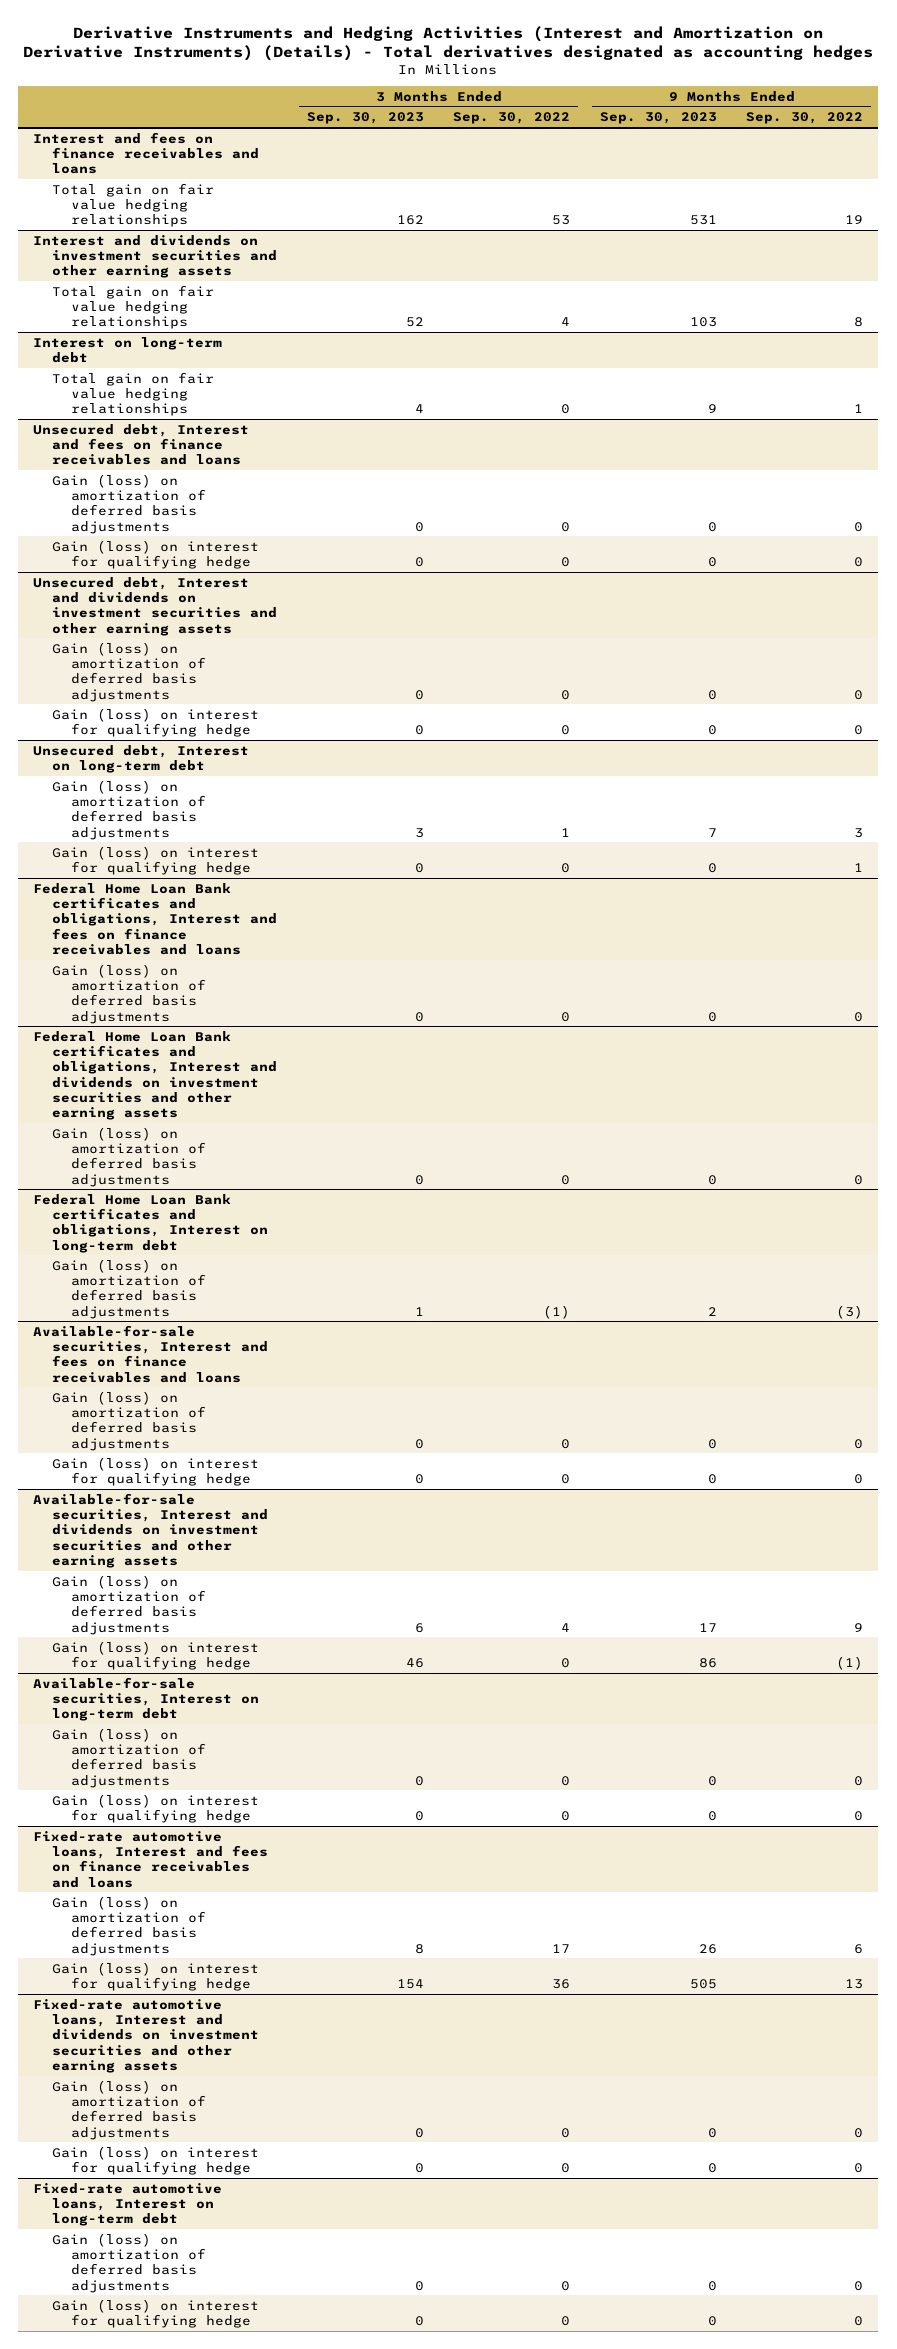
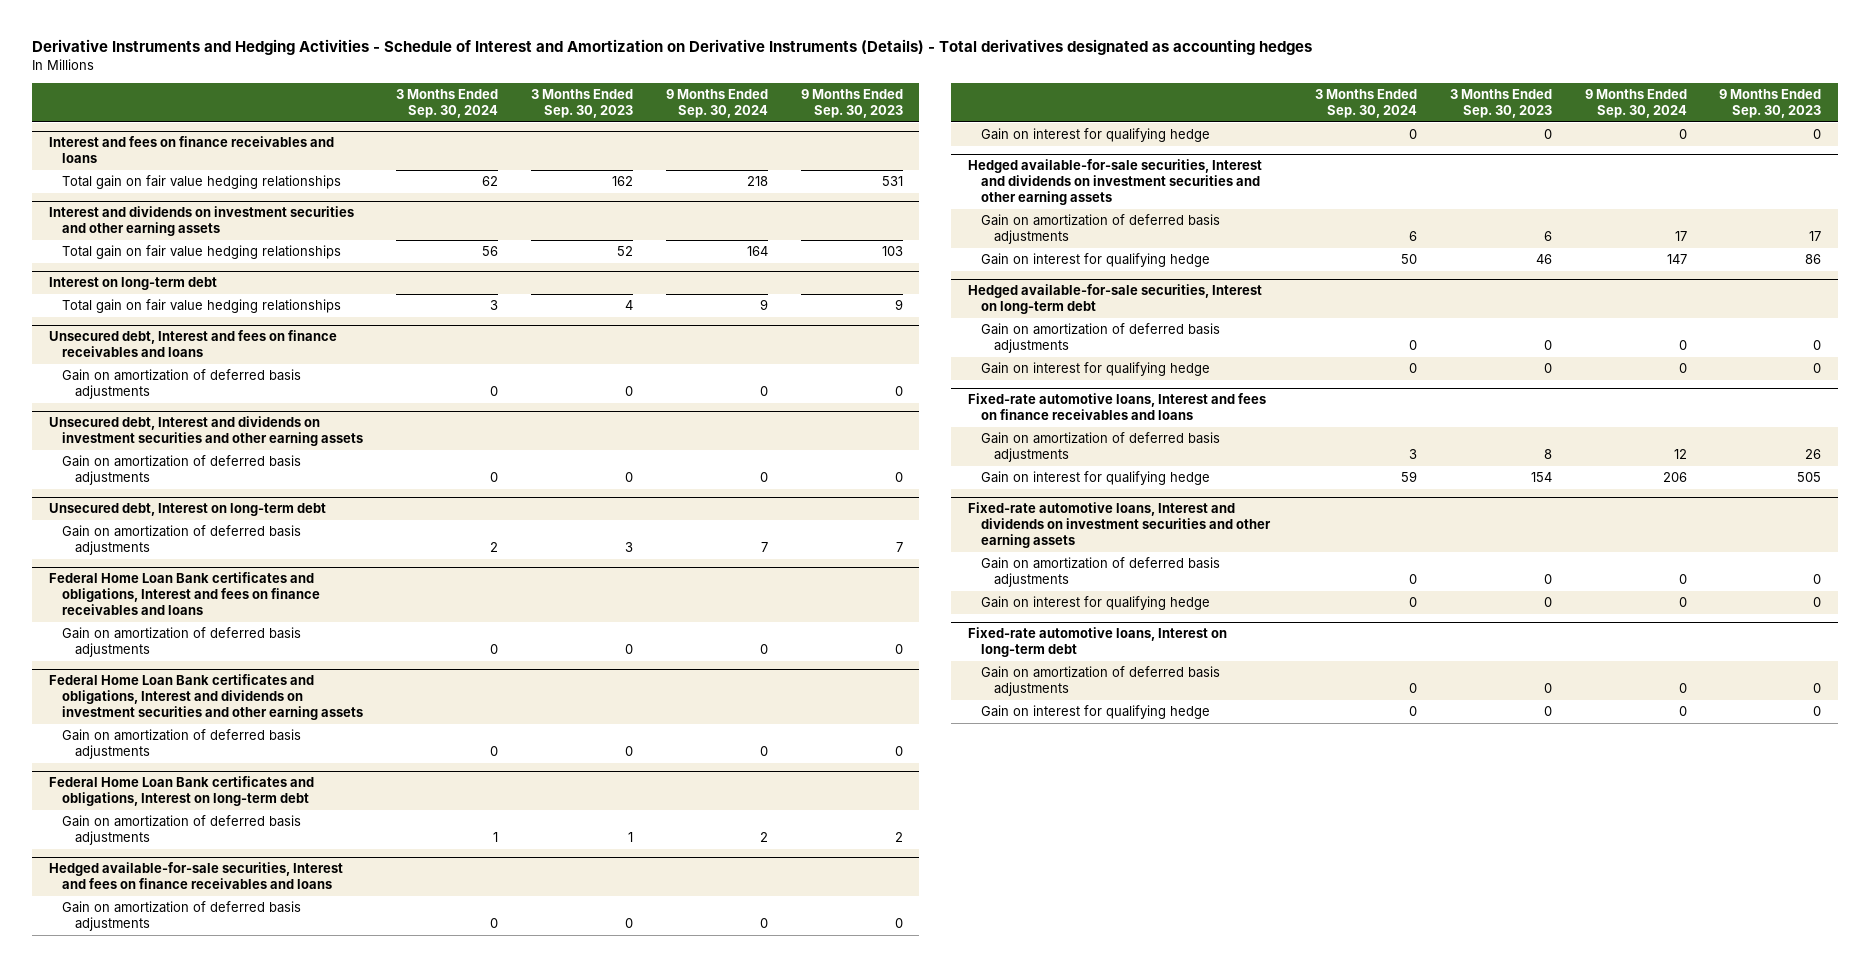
[23,25,874,61] Derivative Instruments and Hedging Activities (Interest and Amortization on Derivative Instruments) (Details) - Total derivatives designated as accounting hedges -> [32,39,1313,56] Derivative Instruments and Hedging Activities - Schedule of Interest and Amortization on Derivative Instruments (Details) - Total derivatives designated as accounting hedges
[453,112,571,125] Sep. 30, 2022 -> none
[746,112,864,125] Sep. 30, 2022 -> none
none -> [395,88,498,118] 3 Months Ended Sep. 30, 2024
none -> [665,88,768,118] 9 Months Ended Sep. 30, 2024
[52,539,260,569] Gain (loss) on interest for qualifying hedge -> none
[52,473,207,534] Gain (loss) on amortization of deferred basis adjustments -> [62,369,302,400] Gain on amortization of deferred basis adjustments
[52,707,260,737] Gain (loss) on interest for qualifying hedge -> none
[52,641,207,702] Gain (loss) on amortization of deferred basis adjustments -> [62,455,302,486] Gain on amortization of deferred basis adjustments
[52,845,260,875] Gain (loss) on interest for qualifying hedge -> none
[52,779,207,840] Gain (loss) on amortization of deferred basis adjustments -> [62,525,302,556] Gain on amortization of deferred basis adjustments
[52,963,207,1024] Gain (loss) on amortization of deferred basis adjustments -> [62,627,302,658] Gain on amortization of deferred basis adjustments
[52,1126,207,1187] Gain (loss) on amortization of deferred basis adjustments -> [62,729,302,760] Gain on amortization of deferred basis adjustments
[52,1258,207,1319] Gain (loss) on amortization of deferred basis adjustments -> [62,815,302,846] Gain on amortization of deferred basis adjustments
[33,1324,269,1383] Available-for-sale securities, Interest and fees on finance receivables and loans -> [48,862,343,890] Hedged available-for-sale securities, Interest and fees on finance receivables and loans
[52,1390,207,1451] Gain (loss) on amortization of deferred basis adjustments -> [62,901,302,932] Gain on amortization of deferred basis adjustments
[52,1456,260,1486] Gain (loss) on interest for qualifying hedge -> [980,128,1210,143] Gain on interest for qualifying hedge
[33,1492,269,1568] Available-for-sale securities, Interest and dividends on investment securities and other earning assets -> [967,159,1262,206] Hedged available-for-sale securities, Interest and dividends on investment securities and other earning assets
[52,1574,207,1635] Gain (loss) on amortization of deferred basis adjustments -> [980,214,1220,245] Gain on amortization of deferred basis adjustments
[52,1640,260,1670] Gain (loss) on interest for qualifying hedge -> [980,253,1210,268] Gain on interest for qualifying hedge
[33,1676,260,1722] Available-for-sale securities, Interest on long-term debt -> [967,284,1262,315] Hedged available-for-sale securities, Interest on long-term debt
[52,1727,207,1788] Gain (loss) on amortization of deferred basis adjustments -> [980,323,1220,354] Gain on amortization of deferred basis adjustments
[52,1793,260,1823] Gain (loss) on interest for qualifying hedge -> [980,362,1210,377] Gain on interest for qualifying hedge
[52,1895,207,1956] Gain (loss) on amortization of deferred basis adjustments -> [980,432,1220,463] Gain on amortization of deferred basis adjustments
[52,1961,260,1991] Gain (loss) on interest for qualifying hedge -> [980,471,1210,486] Gain on interest for qualifying hedge
[52,2079,207,2140] Gain (loss) on amortization of deferred basis adjustments -> [980,557,1220,588] Gain on amortization of deferred basis adjustments
[52,2145,260,2175] Gain (loss) on interest for qualifying hedge -> [980,596,1210,611] Gain on interest for qualifying hedge
[52,2232,207,2293] Gain (loss) on amortization of deferred basis adjustments -> [980,666,1220,697] Gain on amortization of deferred basis adjustments
[52,2298,260,2328] Gain (loss) on interest for qualifying hedge -> [980,705,1210,720] Gain on interest for qualifying hedge

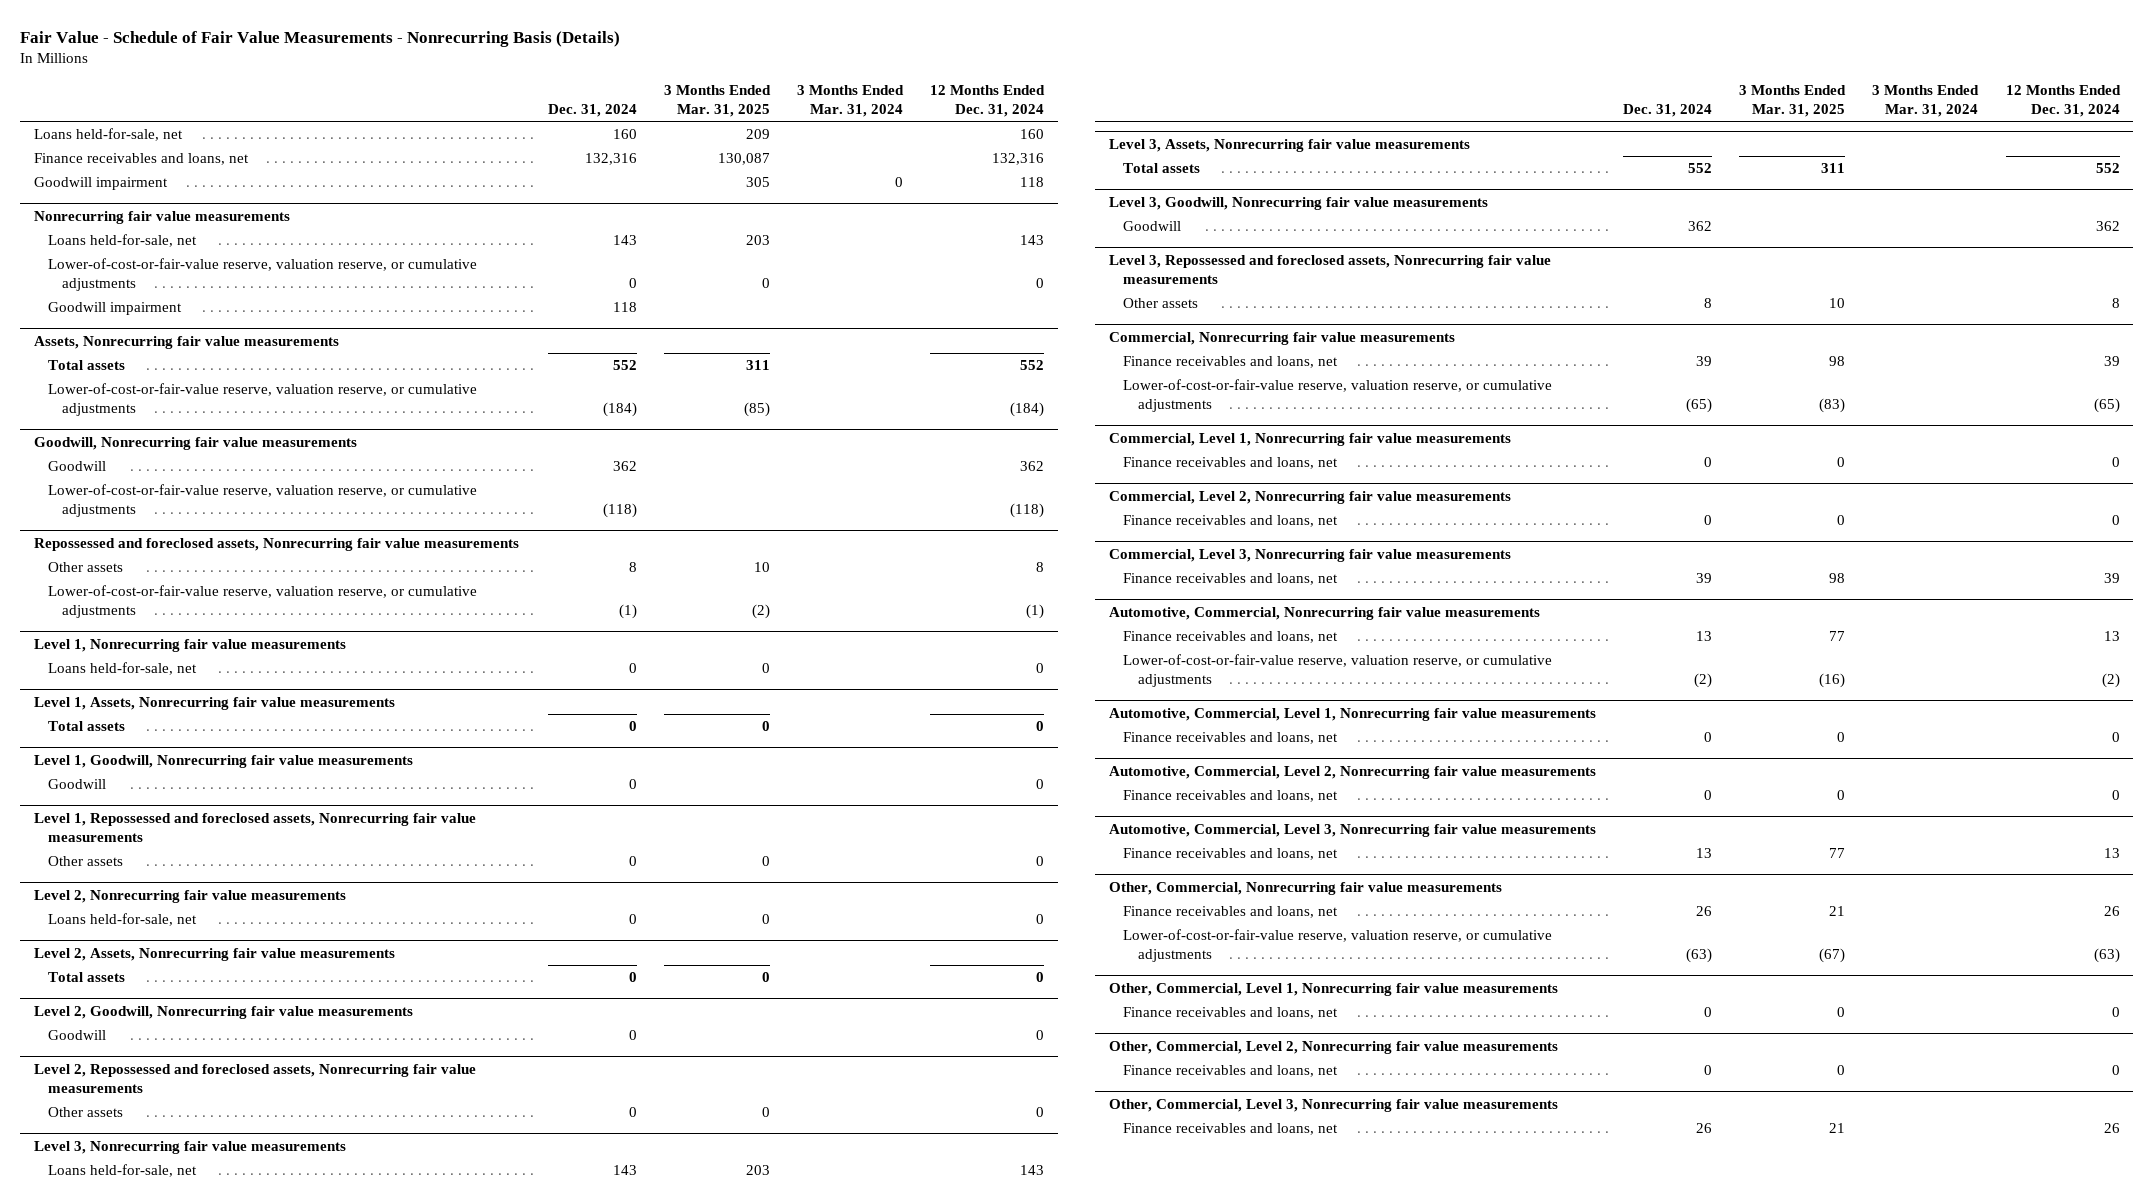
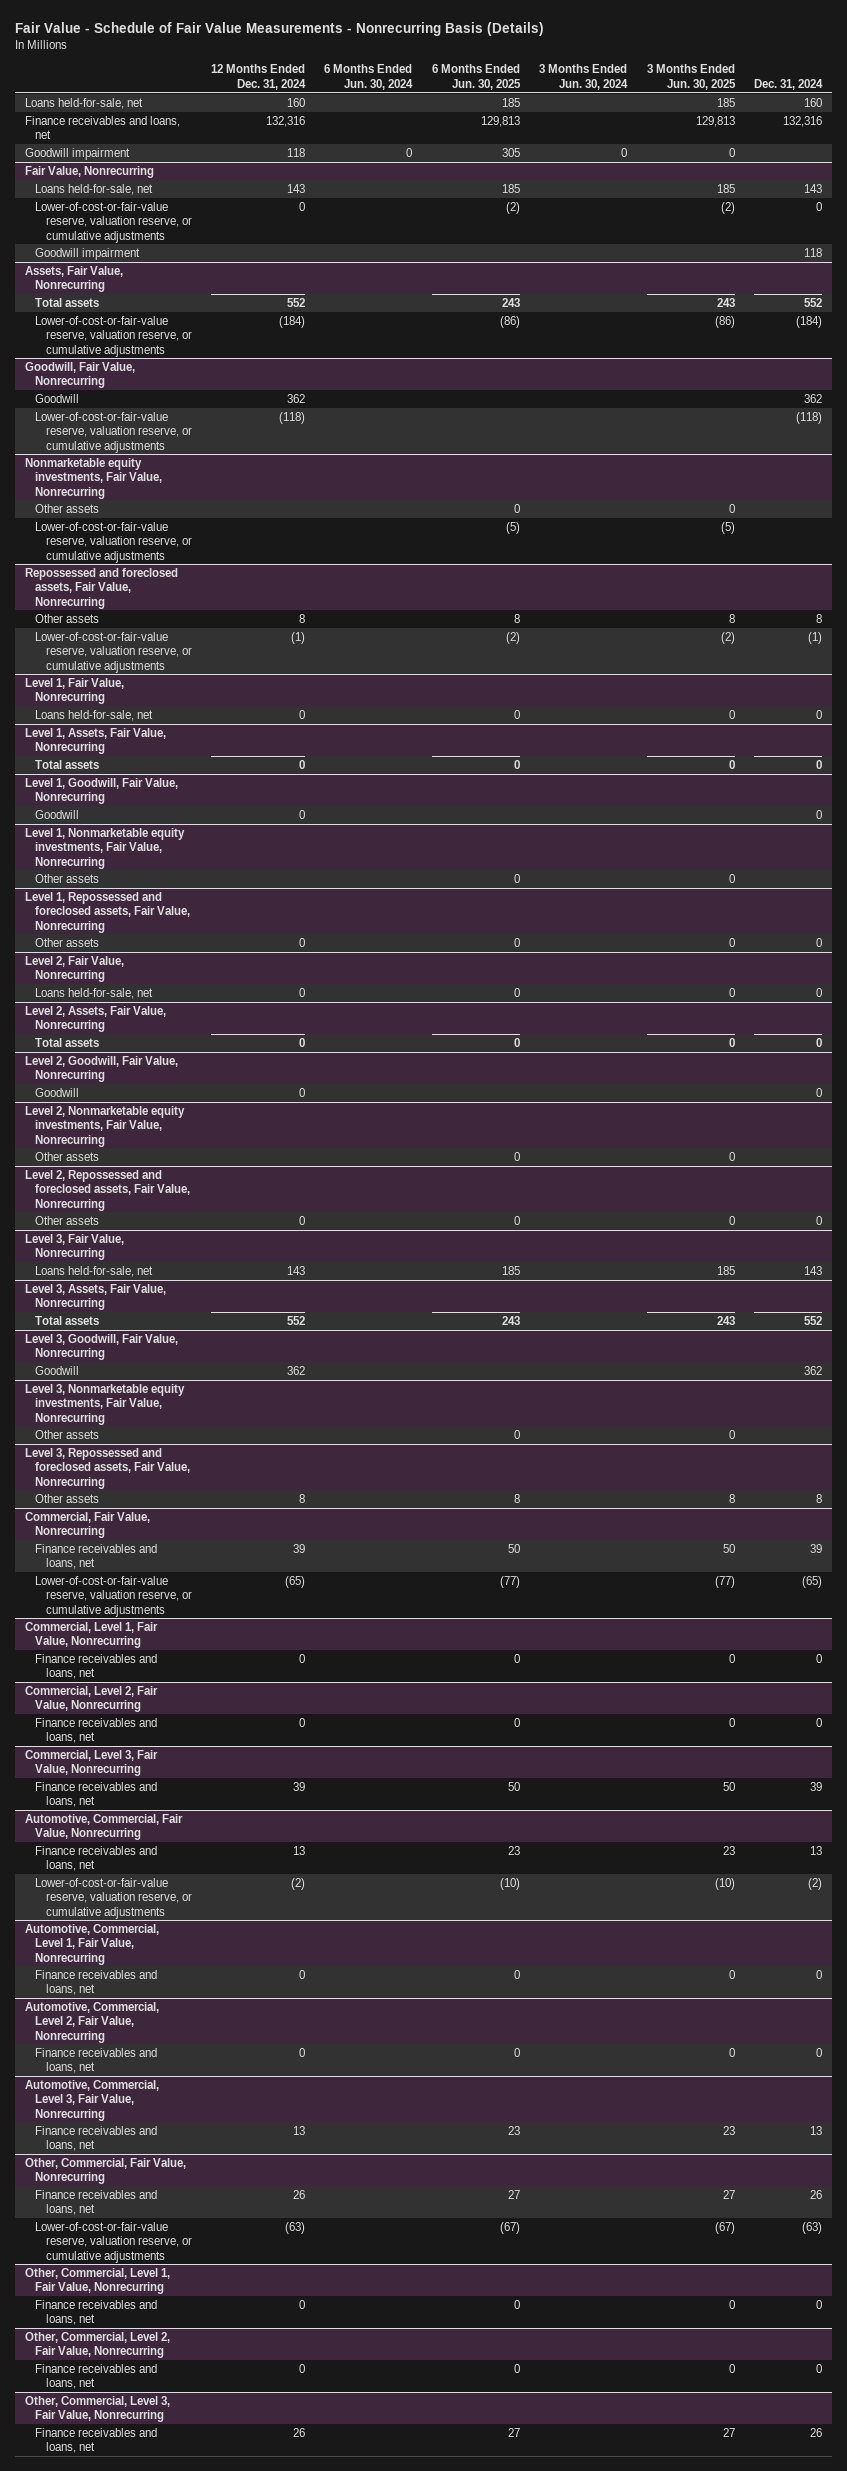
[663,84,771,117] 3 Months Ended Mar. 31, 2025 -> none
[797,84,905,117] 3 Months Ended Mar. 31, 2024 -> none
none -> [324,64,414,90] 6 Months Ended Jun. 30, 2024
none -> [431,64,521,90] 6 Months Ended Jun. 30, 2025
none -> [539,64,629,90] 3 Months Ended Jun. 30, 2024
none -> [646,64,736,90] 3 Months Ended Jun. 30, 2025
[33,210,290,224] Nonrecurring fair value measurements -> [24,165,154,178] Fair Value, Nonrecurring
[33,335,339,349] Assets, Nonrecurring fair value measurements -> [24,265,123,293] Assets, Fair Value, Nonrecurring
[33,436,357,450] Goodwill, Nonrecurring fair value measurements -> [24,361,135,389] Goodwill, Fair Value, Nonrecurring
none -> [24,457,163,499] Nonmarketable equity investments, Fair Value, Nonrecurring
none -> [35,503,100,513] Other assets
none -> [35,521,192,563] Lower-of-cost-or-fair-value reserve, valuation reserve, or cumulative adjustments
[33,537,519,551] Repossessed and foreclosed assets, Nonrecurring fair value measurements -> [24,567,178,609] Repossessed and foreclosed assets, Fair Value, Nonrecurring
[33,638,346,652] Level 1, Nonrecurring fair value measurements -> [24,677,124,705] Level 1, Fair Value, Nonrecurring
[33,696,395,710] Level 1, Assets, Nonrecurring fair value measurements -> [24,727,166,755] Level 1, Assets, Fair Value, Nonrecurring
[33,754,413,768] Level 1, Goodwill, Nonrecurring fair value measurements -> [24,777,178,805] Level 1, Goodwill, Fair Value, Nonrecurring
none -> [24,827,185,869] Level 1, Nonmarketable equity investments, Fair Value, Nonrecurring
none -> [35,873,100,883] Other assets
[33,812,476,842] Level 1, Repossessed and foreclosed assets, Nonrecurring fair value measurements -> [24,891,191,933] Level 1, Repossessed and foreclosed assets, Fair Value, Nonrecurring
[33,889,346,903] Level 2, Nonrecurring fair value measurements -> [24,955,124,983] Level 2, Fair Value, Nonrecurring
[33,947,395,961] Level 2, Assets, Nonrecurring fair value measurements -> [24,1005,166,1033] Level 2, Assets, Fair Value, Nonrecurring
[33,1005,413,1019] Level 2, Goodwill, Nonrecurring fair value measurements -> [24,1055,178,1083] Level 2, Goodwill, Fair Value, Nonrecurring
none -> [24,1105,185,1147] Level 2, Nonmarketable equity investments, Fair Value, Nonrecurring
none -> [35,1151,100,1161] Other assets
[33,1063,476,1093] Level 2, Repossessed and foreclosed assets, Nonrecurring fair value measurements -> [24,1169,191,1211] Level 2, Repossessed and foreclosed assets, Fair Value, Nonrecurring
[33,1140,346,1154] Level 3, Nonrecurring fair value measurements -> [24,1233,124,1261] Level 3, Fair Value, Nonrecurring
[1108,138,1470,152] Level 3, Assets, Nonrecurring fair value measurements -> [24,1283,166,1311] Level 3, Assets, Fair Value, Nonrecurring
[1108,196,1488,210] Level 3, Goodwill, Nonrecurring fair value measurements -> [24,1333,178,1361] Level 3, Goodwill, Fair Value, Nonrecurring
none -> [24,1383,185,1425] Level 3, Nonmarketable equity investments, Fair Value, Nonrecurring
none -> [35,1429,100,1439] Other assets
[1108,254,1551,284] Level 3, Repossessed and foreclosed assets, Nonrecurring fair value measurements -> [24,1447,191,1489] Level 3, Repossessed and foreclosed assets, Fair Value, Nonrecurring
[1108,331,1455,345] Commercial, Nonrecurring fair value measurements -> [24,1511,150,1539] Commercial, Fair Value, Nonrecurring
[1108,432,1511,446] Commercial, Level 1, Nonrecurring fair value measurements -> [24,1621,158,1649] Commercial, Level 1, Fair Value, Nonrecurring
[1108,490,1511,504] Commercial, Level 2, Nonrecurring fair value measurements -> [24,1685,158,1713] Commercial, Level 2, Fair Value, Nonrecurring
[1108,548,1511,562] Commercial, Level 3, Nonrecurring fair value measurements -> [24,1749,158,1777] Commercial, Level 3, Fair Value, Nonrecurring
[1108,606,1540,620] Automotive, Commercial, Nonrecurring fair value measurements -> [24,1813,183,1841] Automotive, Commercial, Fair Value, Nonrecurring
[1108,707,1596,721] Automotive, Commercial, Level 1, Nonrecurring fair value measurements -> [24,1923,159,1965] Automotive, Commercial, Level 1, Fair Value, Nonrecurring
[1108,765,1596,779] Automotive, Commercial, Level 2, Nonrecurring fair value measurements -> [24,2001,159,2043] Automotive, Commercial, Level 2, Fair Value, Nonrecurring
[1108,823,1596,837] Automotive, Commercial, Level 3, Nonrecurring fair value measurements -> [24,2079,159,2121] Automotive, Commercial, Level 3, Fair Value, Nonrecurring
[1108,881,1502,895] Other, Commercial, Nonrecurring fair value measurements -> [24,2157,186,2185] Other, Commercial, Fair Value, Nonrecurring
[1108,982,1558,996] Other, Commercial, Level 1, Nonrecurring fair value measurements -> [24,2267,170,2295] Other, Commercial, Level 1, Fair Value, Nonrecurring
[1108,1040,1558,1054] Other, Commercial, Level 2, Nonrecurring fair value measurements -> [24,2331,170,2359] Other, Commercial, Level 2, Fair Value, Nonrecurring
[1108,1098,1558,1112] Other, Commercial, Level 3, Nonrecurring fair value measurements -> [24,2395,170,2423] Other, Commercial, Level 3, Fair Value, Nonrecurring

